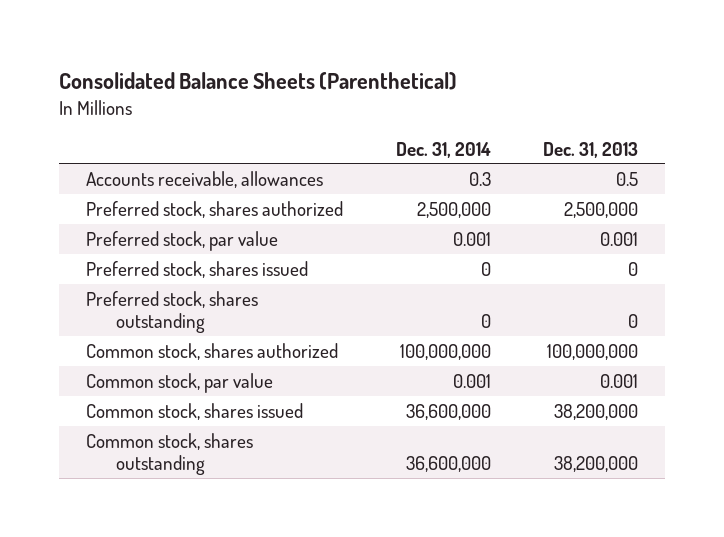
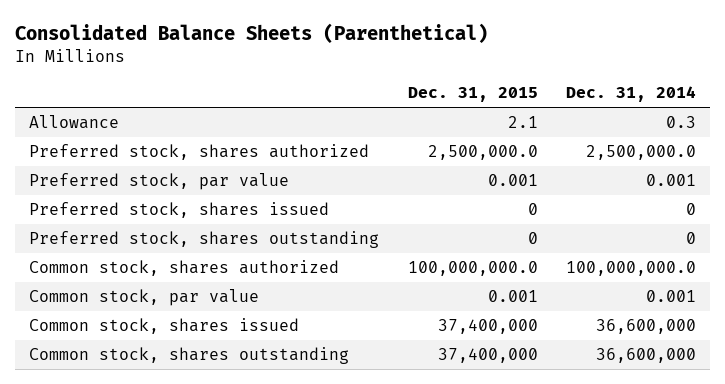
[543,141,639,158] Dec. 31, 2013 -> none
none -> [407,87,538,103] Dec. 31, 2015
[85,170,323,188] Accounts receivable, allowances -> [28,115,119,130] Allowance
[416,201,491,218] 2,500,000 -> [586,145,697,161] 2,500,000.0
[399,343,491,360] 100,000,000 -> [566,261,697,277] 100,000,000.0

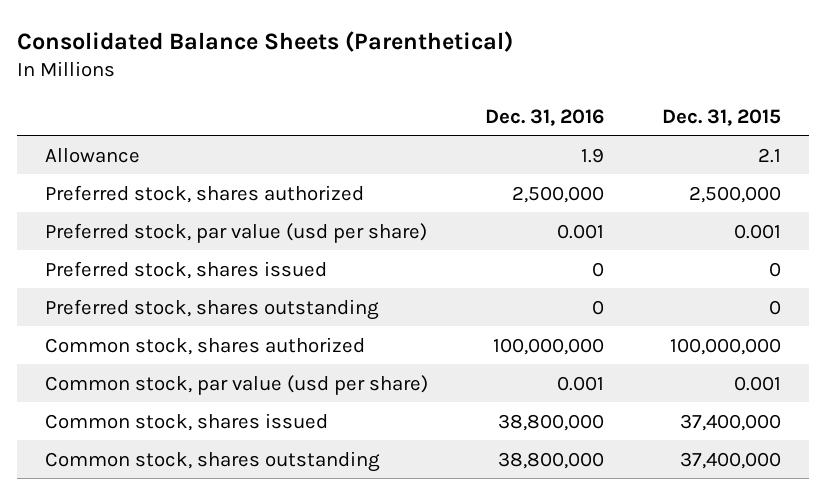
[566,86,697,103] Dec. 31, 2014 -> none
none -> [485,108,605,126] Dec. 31, 2016
[427,145,538,161] 2,500,000.0 -> [688,185,781,203] 2,500,000
[28,173,289,191] Preferred stock, par value -> [45,222,428,243] Preferred stock, par value (usd per share)
[407,261,538,277] 100,000,000.0 -> [669,337,781,355] 100,000,000
[28,289,259,307] Common stock, par value -> [45,374,429,395] Common stock, par value (usd per share)

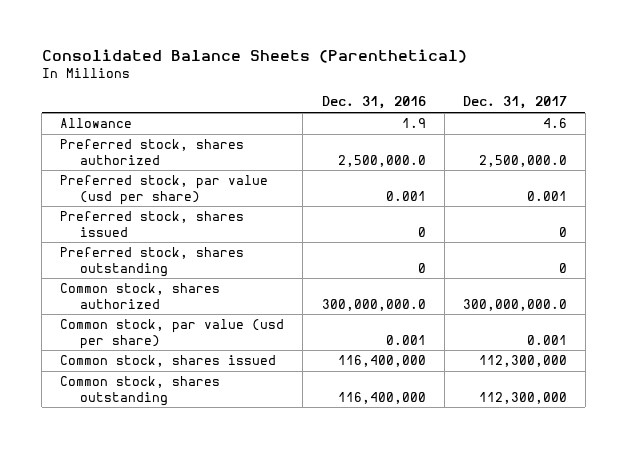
[661,108,781,126] Dec. 31, 2015 -> none
none -> [462,96,567,110] Dec. 31, 2017
[512,185,605,203] 2,500,000 -> [337,154,426,167] 2,500,000.0
[493,337,605,355] 100,000,000 -> [321,298,426,311] 300,000,000.0
[498,413,605,431] 38,800,000 -> [337,355,426,368] 116,400,000
[498,451,605,469] 38,800,000 -> [337,391,426,404] 116,400,000

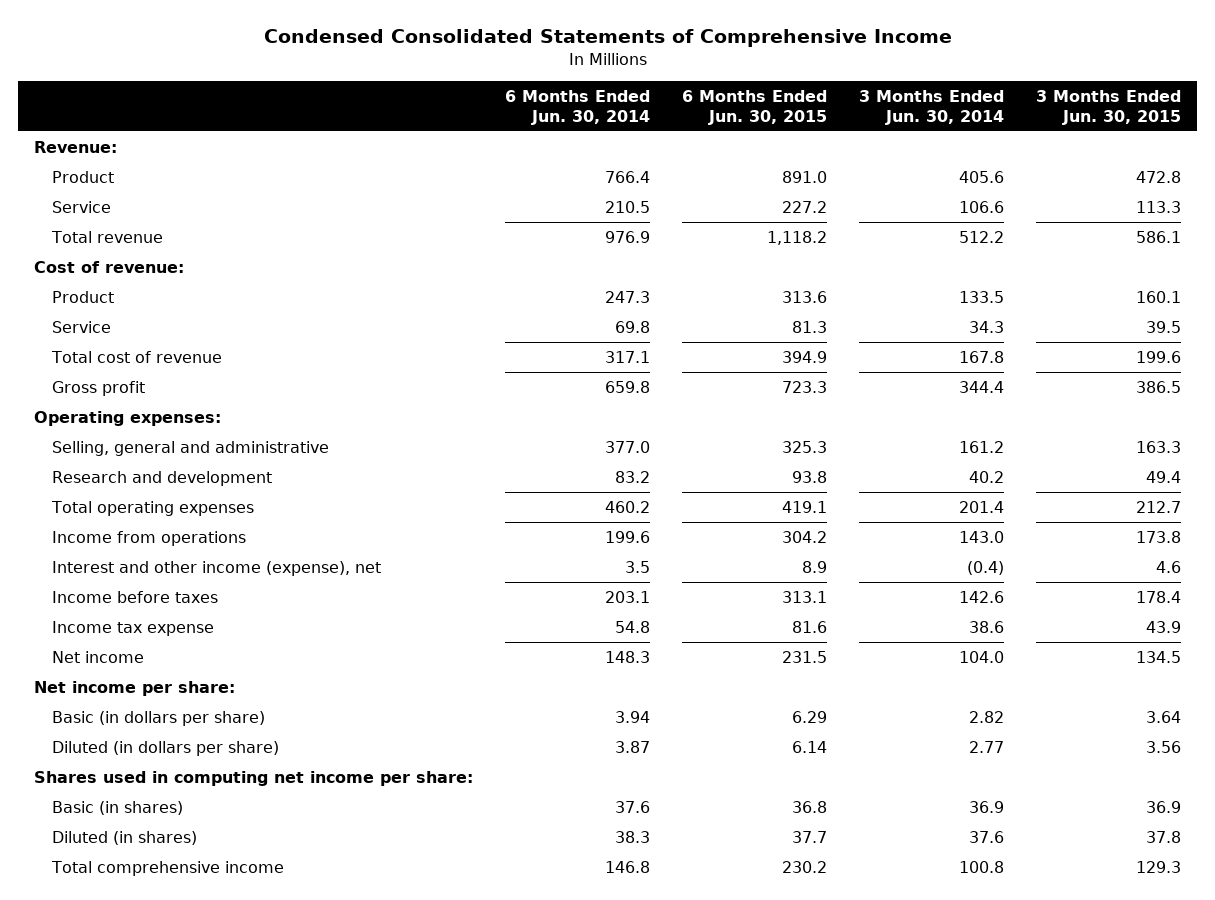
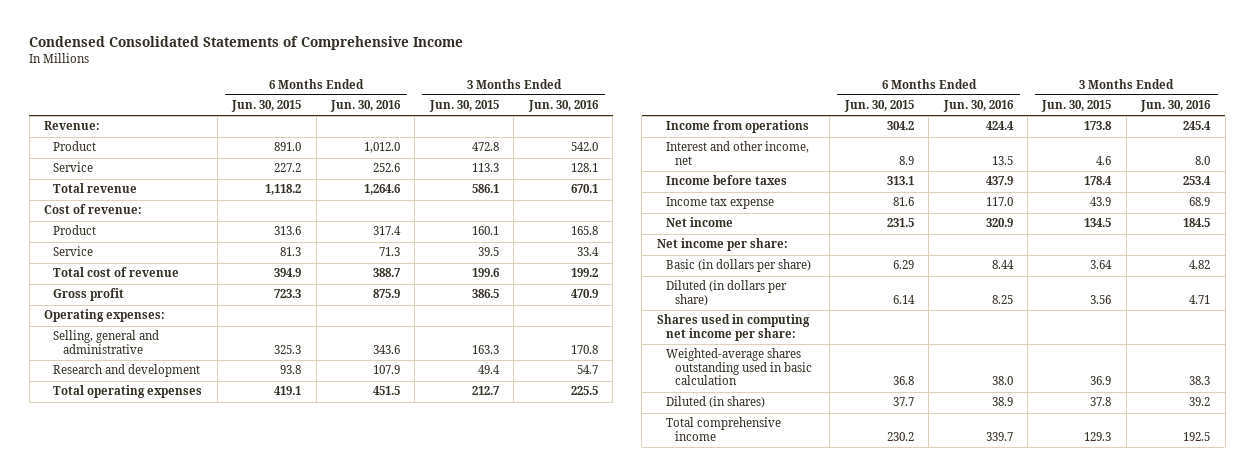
[504,89,650,125] 6 Months Ended Jun. 30, 2014 -> none
[859,89,1005,125] 3 Months Ended Jun. 30, 2014 -> none
none -> [330,100,402,113] Jun. 30, 2016
none -> [527,100,599,113] Jun. 30, 2016
[51,560,381,576] Interest and other income (expense), net -> [665,141,809,165] Interest and other income, net
[51,800,183,815] Basic (in shares) -> [665,348,813,386] Weighted-average shares outstanding used in basic calculation

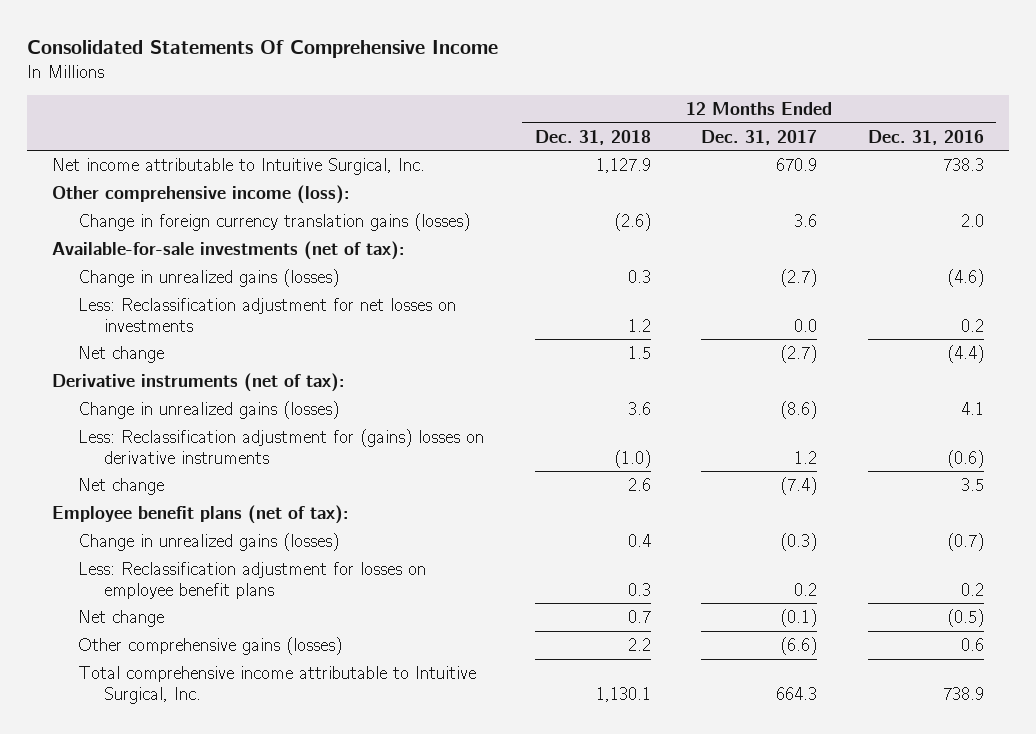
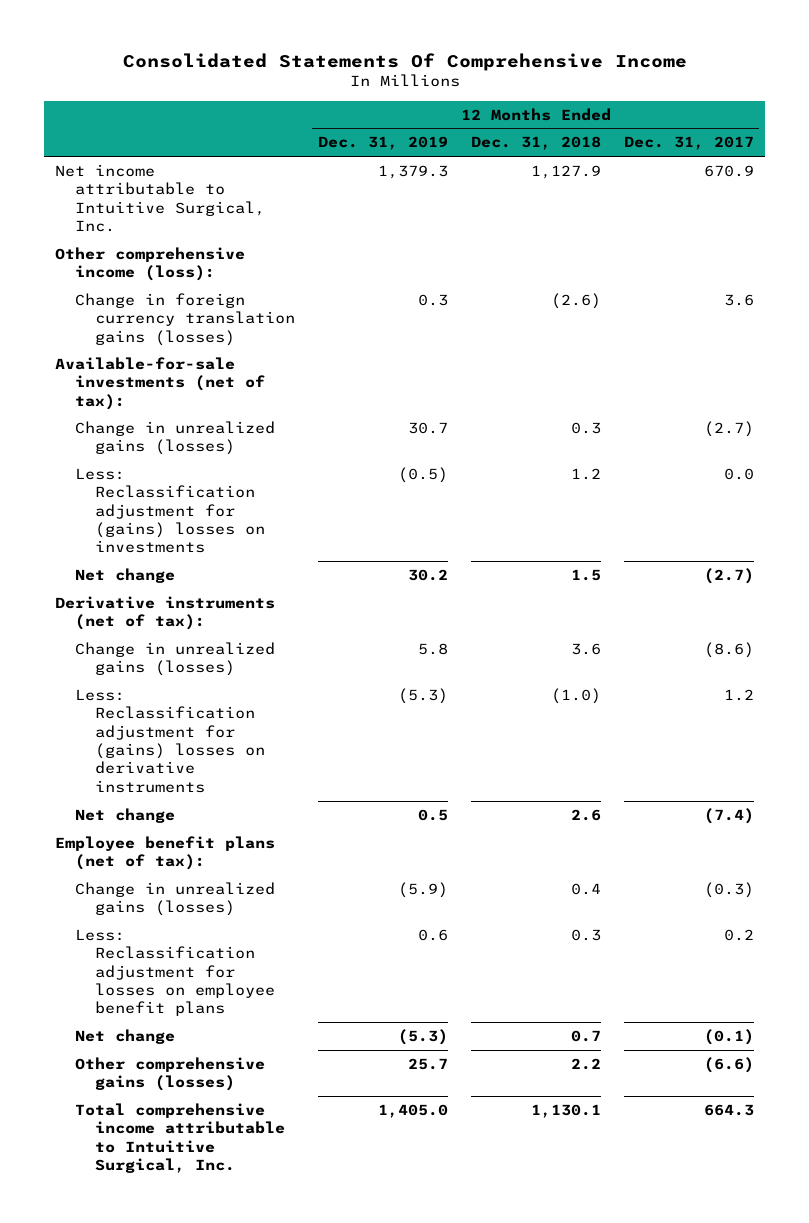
[867,129,984,145] Dec. 31, 2016 -> none
none -> [317,136,448,151] Dec. 31, 2019
[77,297,456,332] Less: Reclassification adjustment for net losses on investments -> [75,467,265,554] Less: Reclassification adjustment for (gains) losses on investments

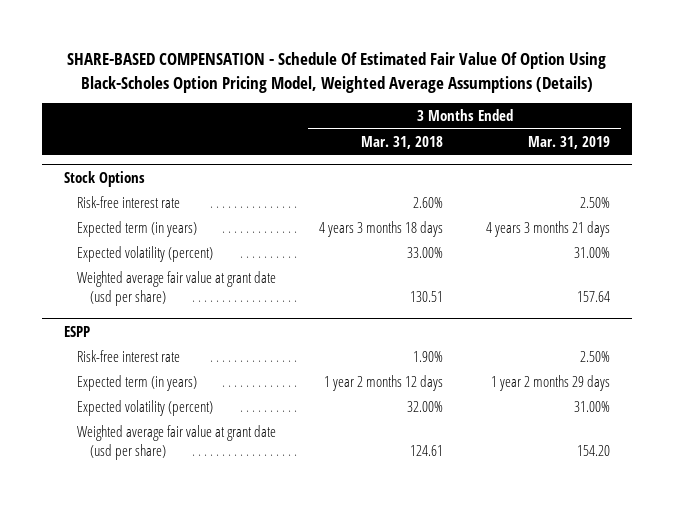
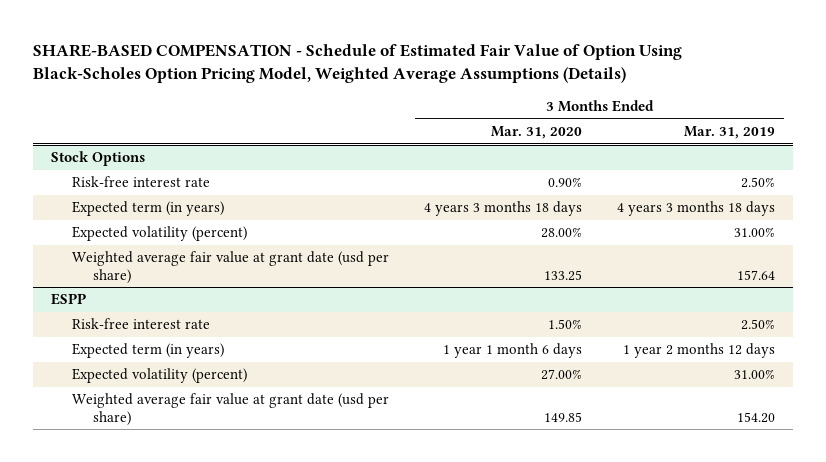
[67,52,607,93] SHARE-BASED COMPENSATION - Schedule Of Estimated Fair Value Of Option Using Black-Scholes Option Pricing Model, Weighted Average Assumptions (Details) -> [33,44,683,84] SHARE-BASED COMPENSATION - Schedule of Estimated Fair Value of Option Using Black-Scholes Option Pricing Model, Weighted Average Assumptions (Details)
[361,135,444,149] Mar. 31, 2018 -> none
none -> [490,126,582,140] Mar. 31, 2020
[486,220,611,237] 4 years 3 months 21 days -> [617,201,776,217] 4 years 3 months 18 days
[491,374,611,391] 1 year 2 months 29 days -> [623,343,776,359] 1 year 2 months 12 days

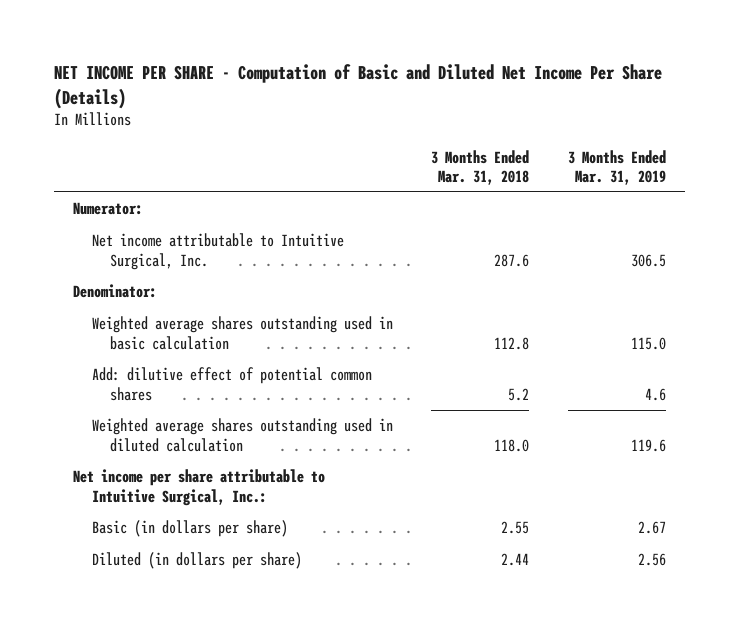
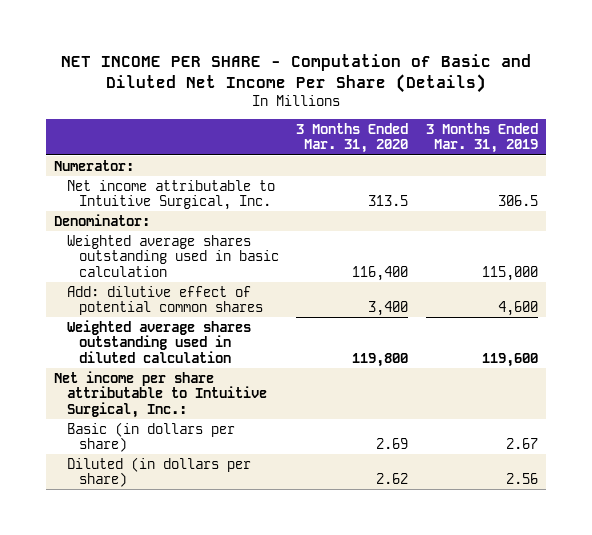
[431,149,530,185] 3 Months Ended Mar. 31, 2018 -> none
none -> [296,122,409,154] 3 Months Ended Mar. 31, 2020
[630,336,666,350] 115.0 -> [481,265,538,281] 115,000
[644,387,666,401] 4.6 -> [497,301,538,317] 4,600
[630,438,666,452] 119.6 -> [481,352,538,367] 119,600

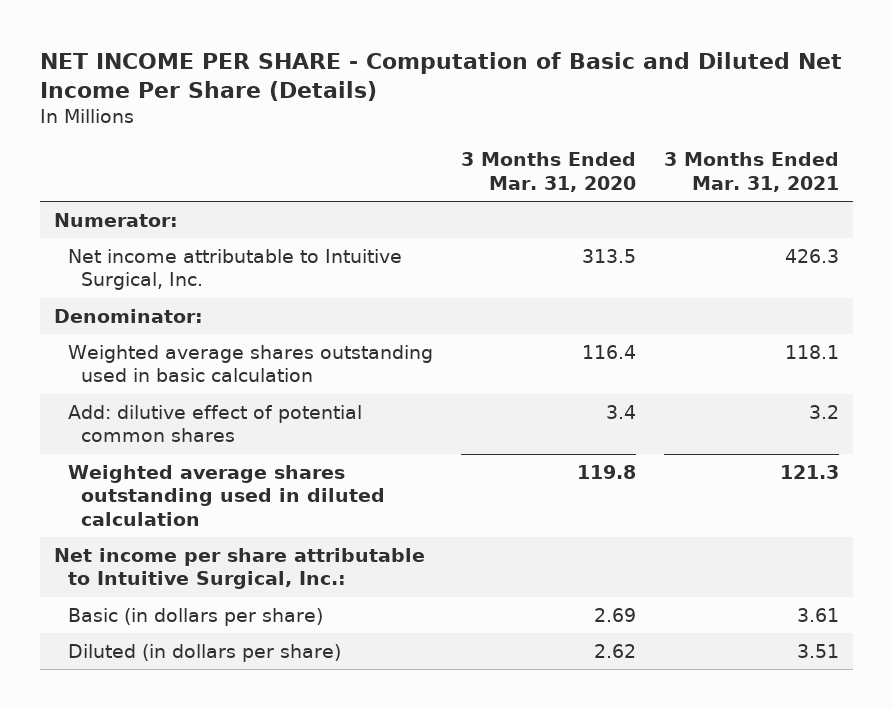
[425,122,538,154] 3 Months Ended Mar. 31, 2019 -> none
none -> [664,152,840,192] 3 Months Ended Mar. 31, 2021
[352,265,409,281] 116,400 -> [581,344,636,359] 116.4
[368,301,409,317] 3,400 -> [605,404,636,419] 3.4
[352,352,409,367] 119,800 -> [576,464,636,479] 119.8

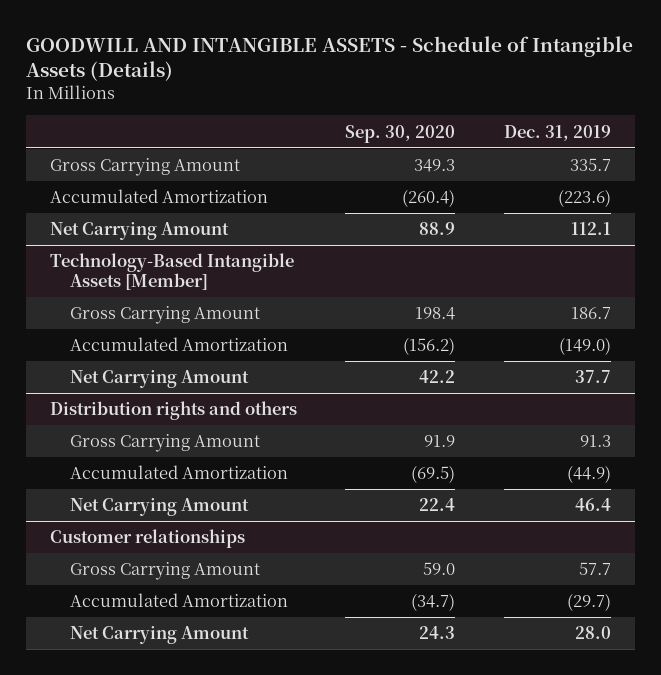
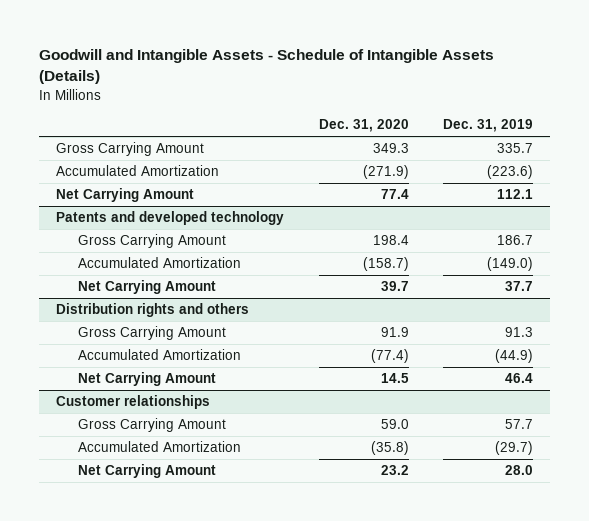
[26,35,634,82] GOODWILL AND INTANGIBLE ASSETS - Schedule of Intangible Assets (Details) -> [39,49,495,85] Goodwill and Intangible Assets - Schedule of Intangible Assets (Details)
[345,124,456,143] Sep. 30, 2020 -> none
none -> [318,119,409,133] Dec. 31, 2020
[50,253,295,291] Technology-Based Intangible Assets [Member] -> [56,211,285,226] Patents and developed technology

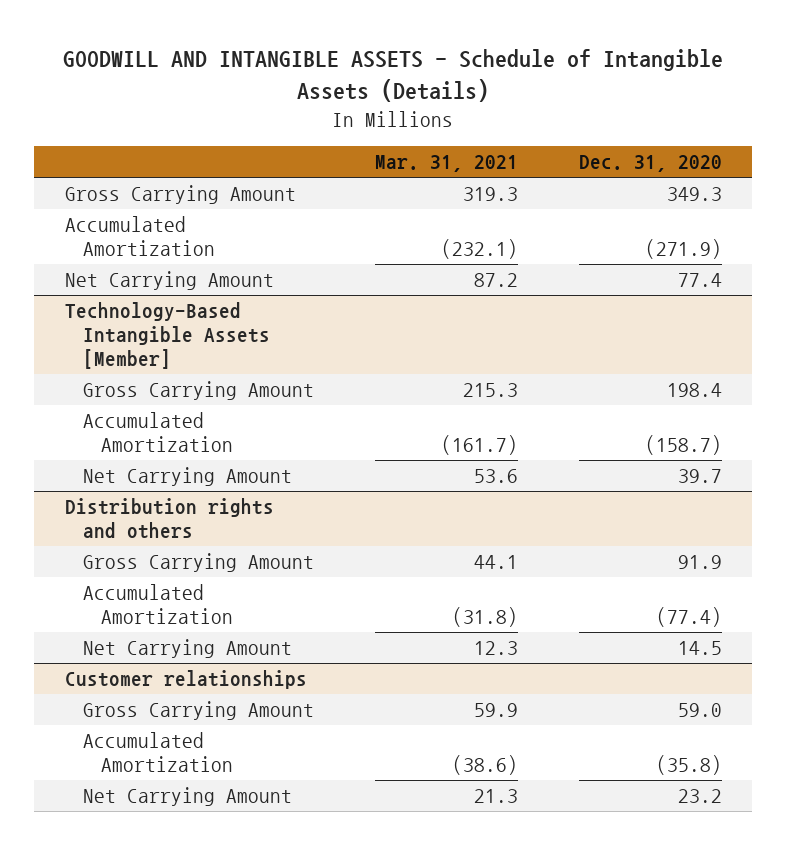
[39,49,495,85] Goodwill and Intangible Assets - Schedule of Intangible Assets (Details) -> [63,49,724,103] GOODWILL AND INTANGIBLE ASSETS - Schedule of Intangible Assets (Details)
[442,119,533,133] Dec. 31, 2019 -> none
none -> [374,155,518,173] Mar. 31, 2021
[56,211,285,226] Patents and developed technology -> [64,302,270,369] Technology-Based Intangible Assets [Member]

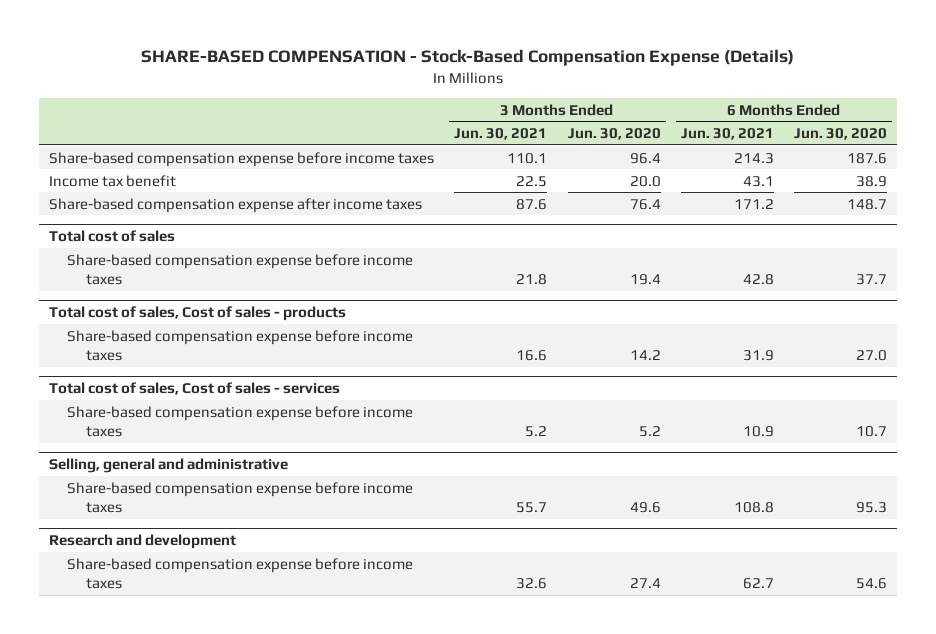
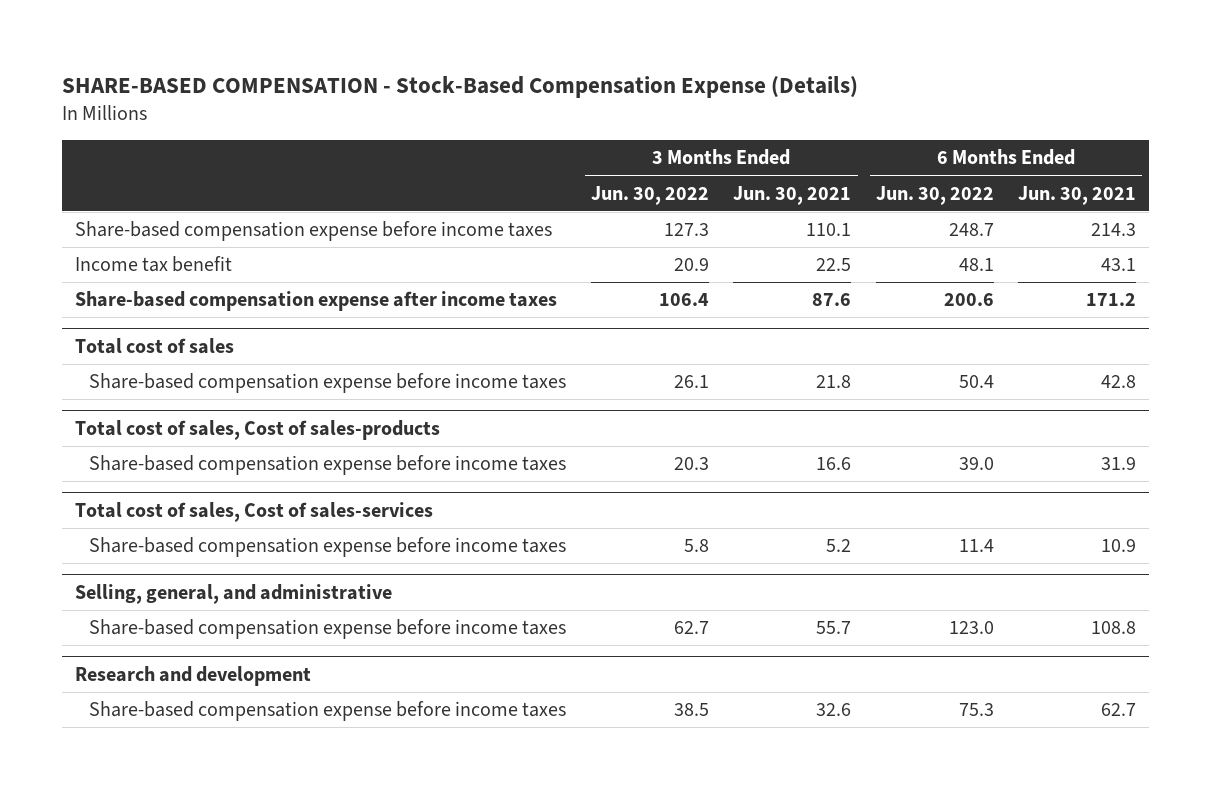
[567,127,661,140] Jun. 30, 2020 -> none
[793,127,887,140] Jun. 30, 2020 -> none
none -> [590,185,709,205] Jun. 30, 2022
none -> [875,185,994,205] Jun. 30, 2022
[49,306,347,322] Total cost of sales, Cost of sales - products -> [74,420,440,441] Total cost of sales, Cost of sales-products
[49,382,341,396] Total cost of sales, Cost of sales - services -> [74,502,433,523] Total cost of sales, Cost of sales-services
[49,458,289,474] Selling, general and administrative -> [74,584,392,605] Selling, general, and administrative

